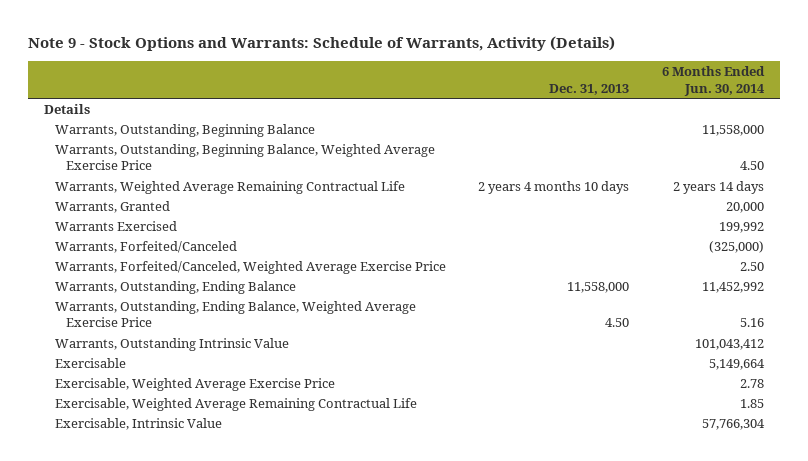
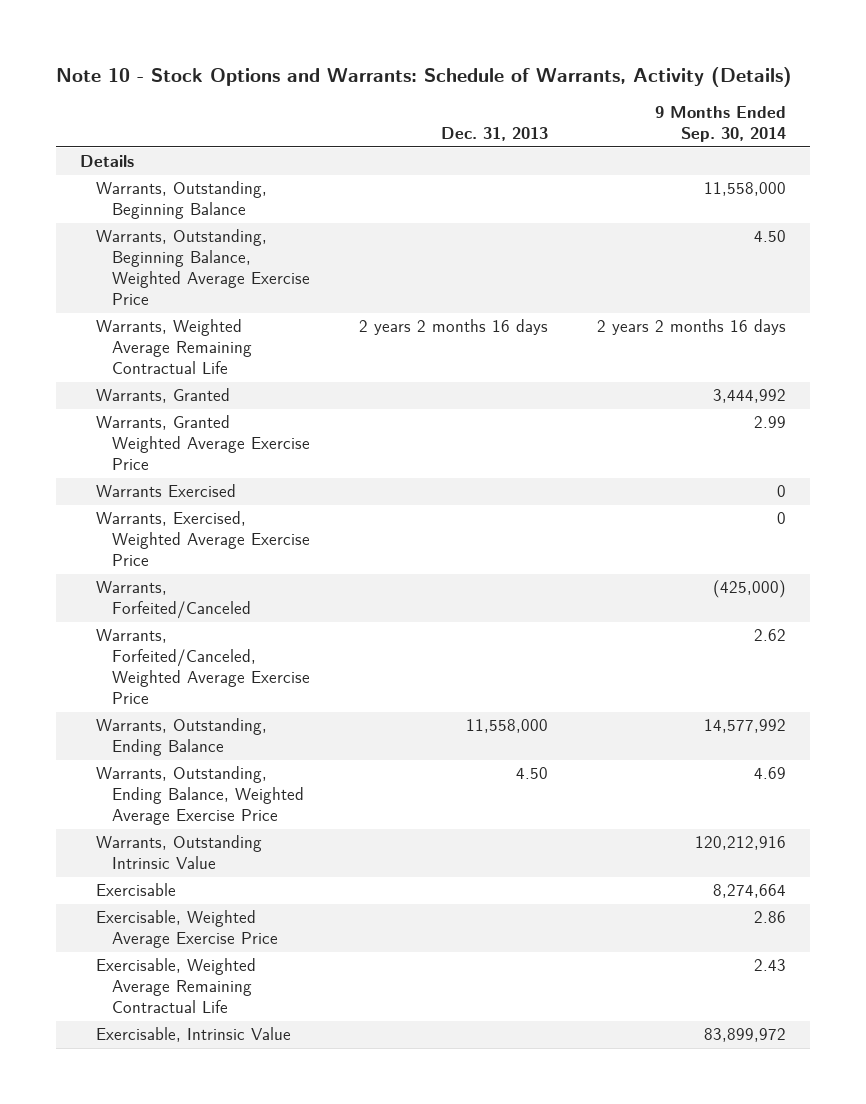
[28,36,616,52] Note 9 - Stock Options and Warrants: Schedule of Warrants, Activity (Details) -> [55,67,792,88] Note 10 - Stock Options and Warrants: Schedule of Warrants, Activity (Details)
[661,66,765,96] 6 Months Ended Jun. 30, 2014 -> none
none -> [654,106,786,143] 9 Months Ended Sep. 30, 2014
[478,180,630,194] 2 years 4 months 10 days -> [358,319,548,336] 2 years 2 months 16 days
none -> [96,415,311,471] Warrants, Granted Weighted Average Exercise Price
none -> [96,511,311,567] Warrants, Exercised, Weighted Average Exercise Price

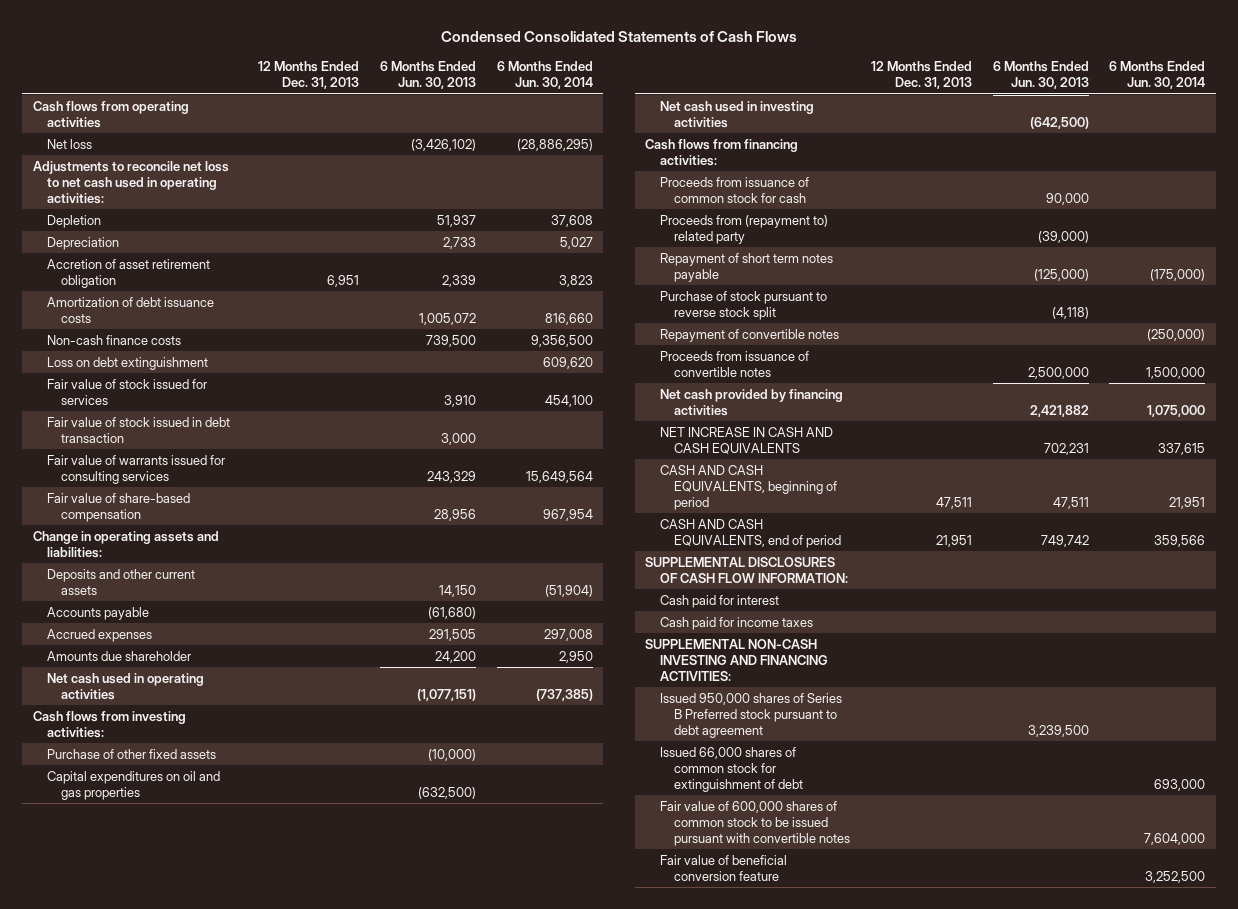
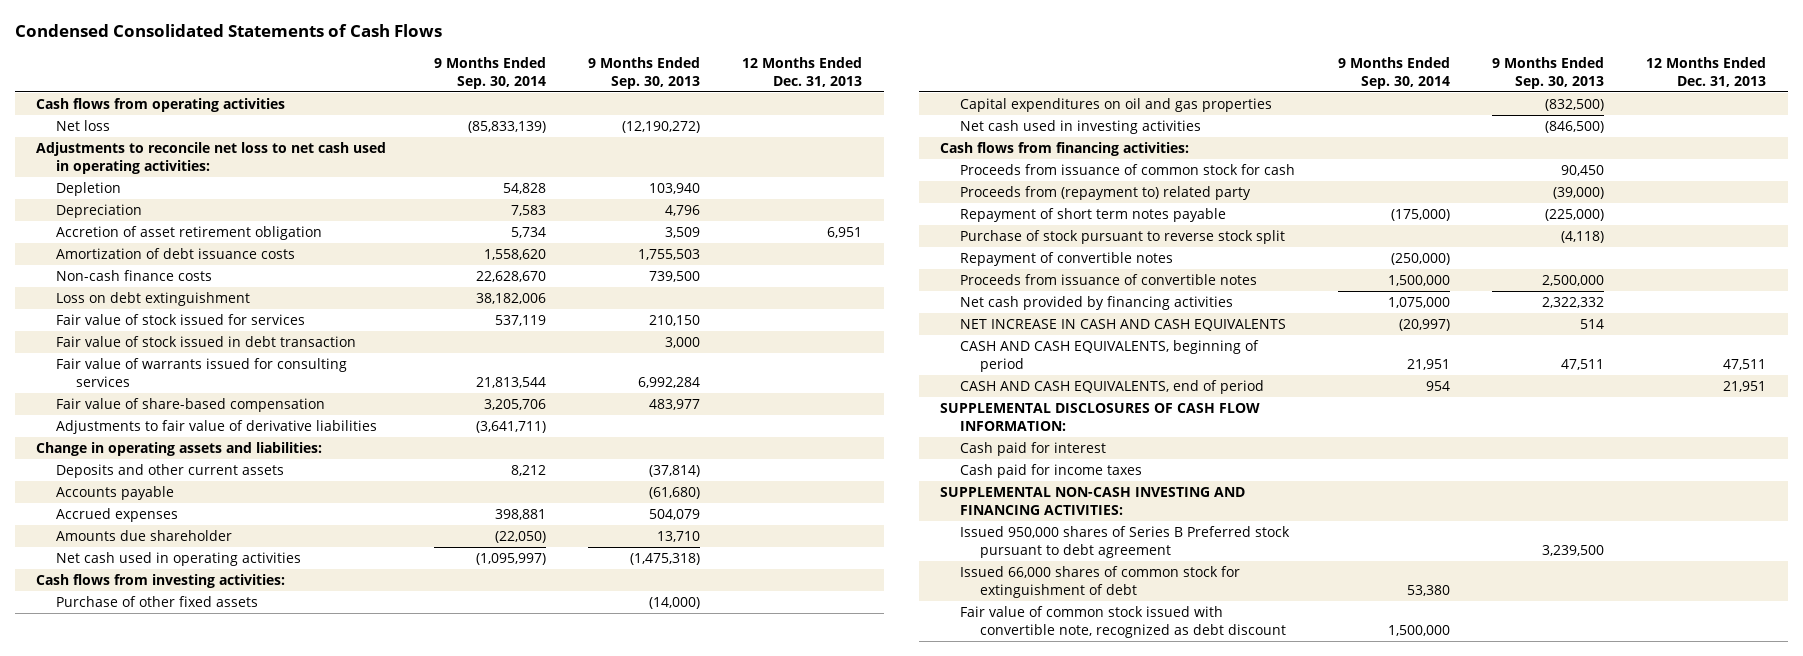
[379,61,476,90] 6 Months Ended Jun. 30, 2013 -> none
[496,61,593,90] 6 Months Ended Jun. 30, 2014 -> none
none -> [433,56,546,89] 9 Months Ended Sep. 30, 2014
none -> [587,56,700,89] 9 Months Ended Sep. 30, 2013
none -> [56,420,378,435] Adjustments to fair value of derivative liabilities
[659,854,787,881] Fair value of beneficial conversion feature -> none
[659,800,851,846] Fair value of 600,000 shares of common stock to be issued pursuant with convertible notes -> [960,606,1286,639] Fair value of common stock issued with convertible note, recognized as debt discount

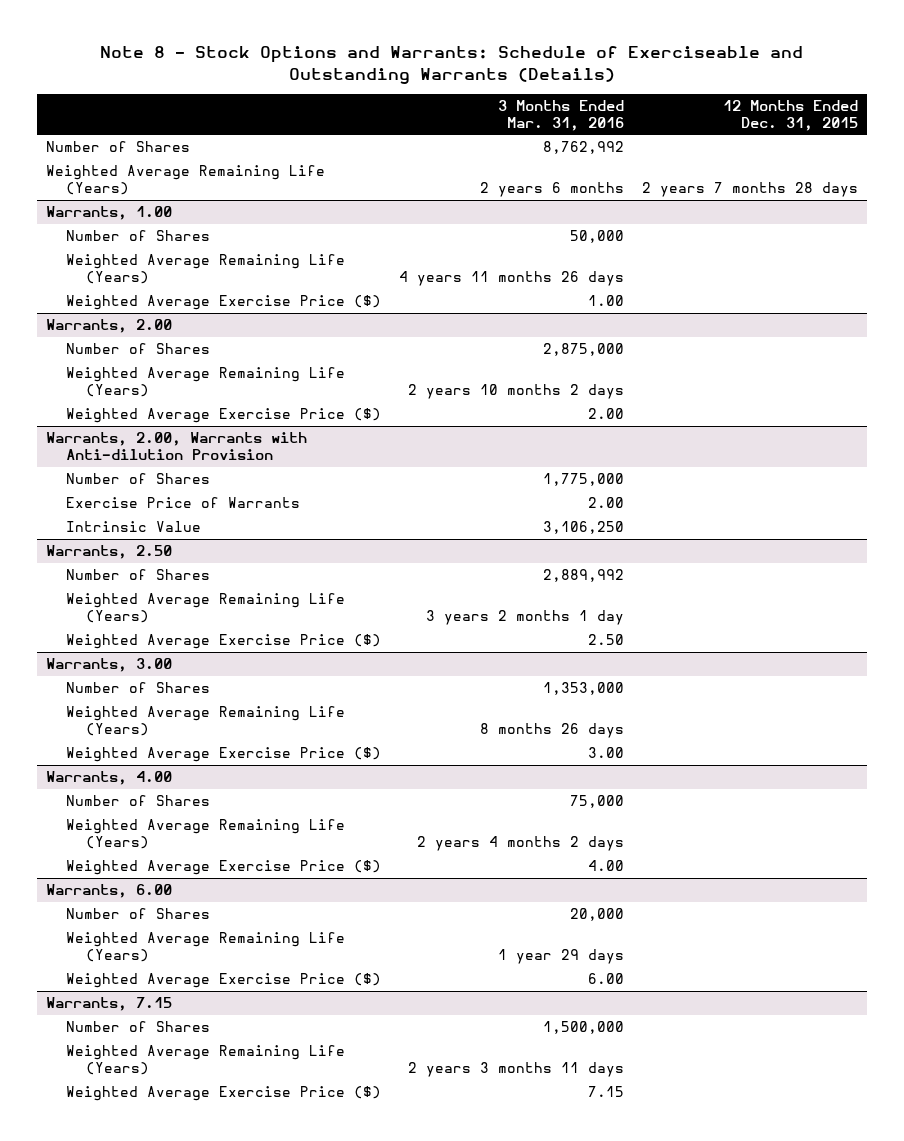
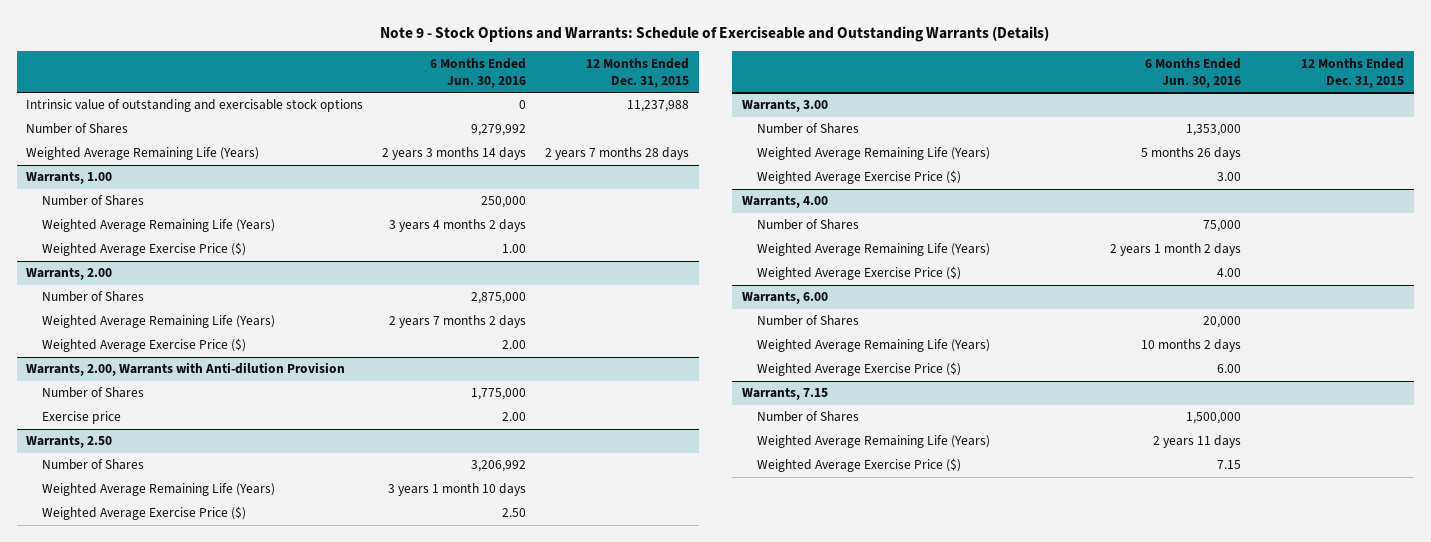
[99,46,803,84] Note 8 - Stock Options and Warrants: Schedule of Exerciseable and Outstanding Warrants (Details) -> [380,25,1050,42] Note 9 - Stock Options and Warrants: Schedule of Exerciseable and Outstanding Warrants (Details)
[497,99,624,131] 3 Months Ended Mar. 31, 2016 -> none
none -> [430,57,527,88] 6 Months Ended Jun. 30, 2016
none -> [26,99,364,113] Intrinsic value of outstanding and exercisable stock options
[65,521,201,533] Intrinsic Value -> none
[65,497,300,509] Exercise Price of Warrants -> [41,411,121,425] Exercise price

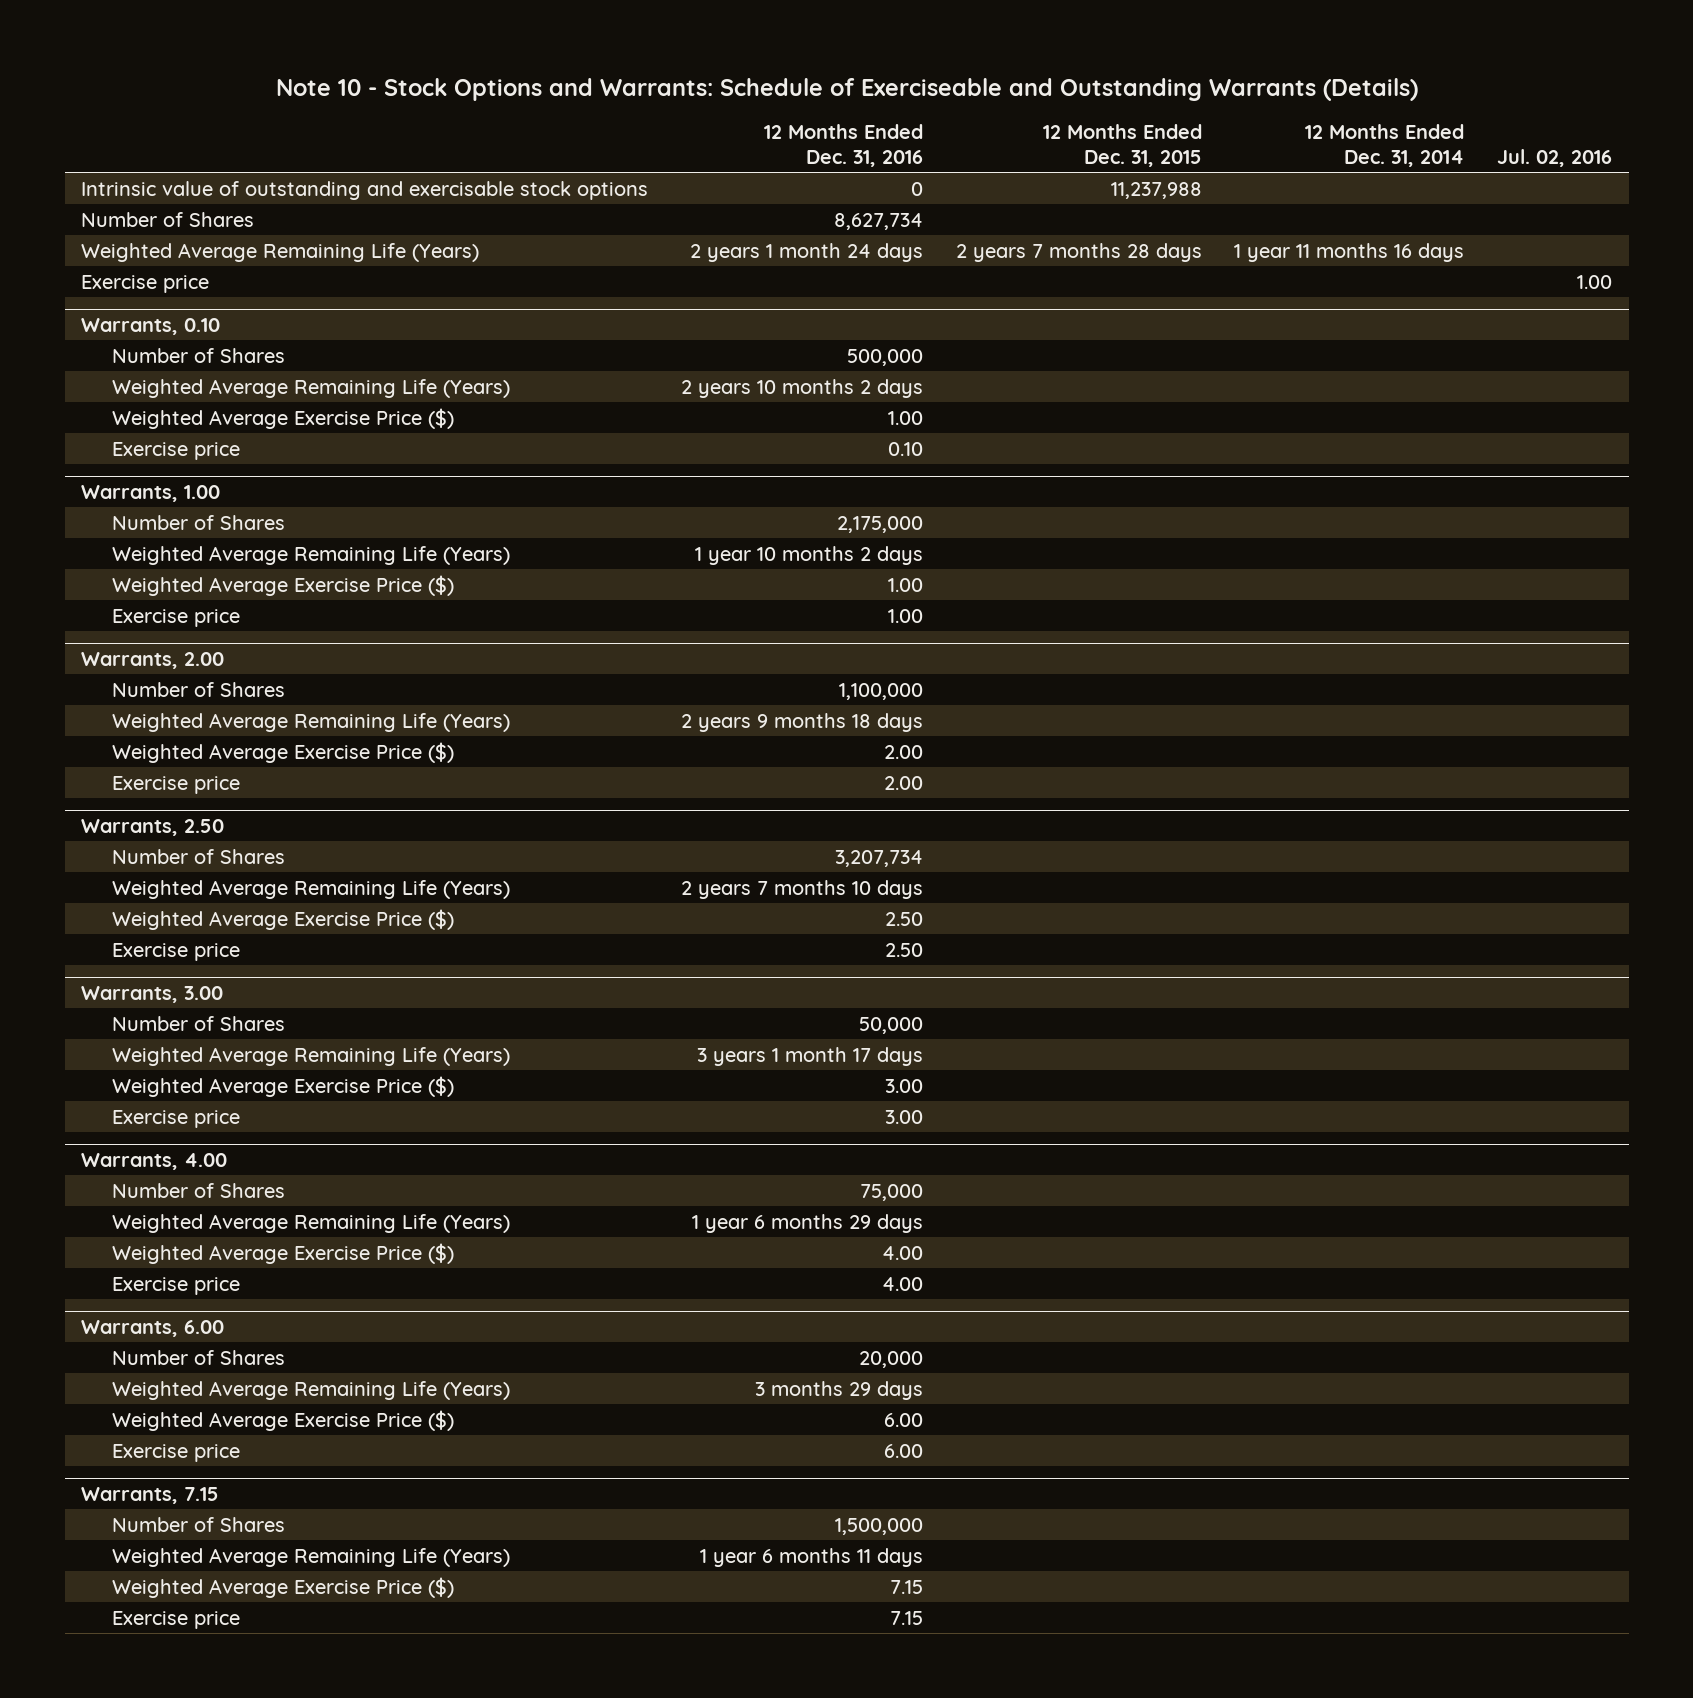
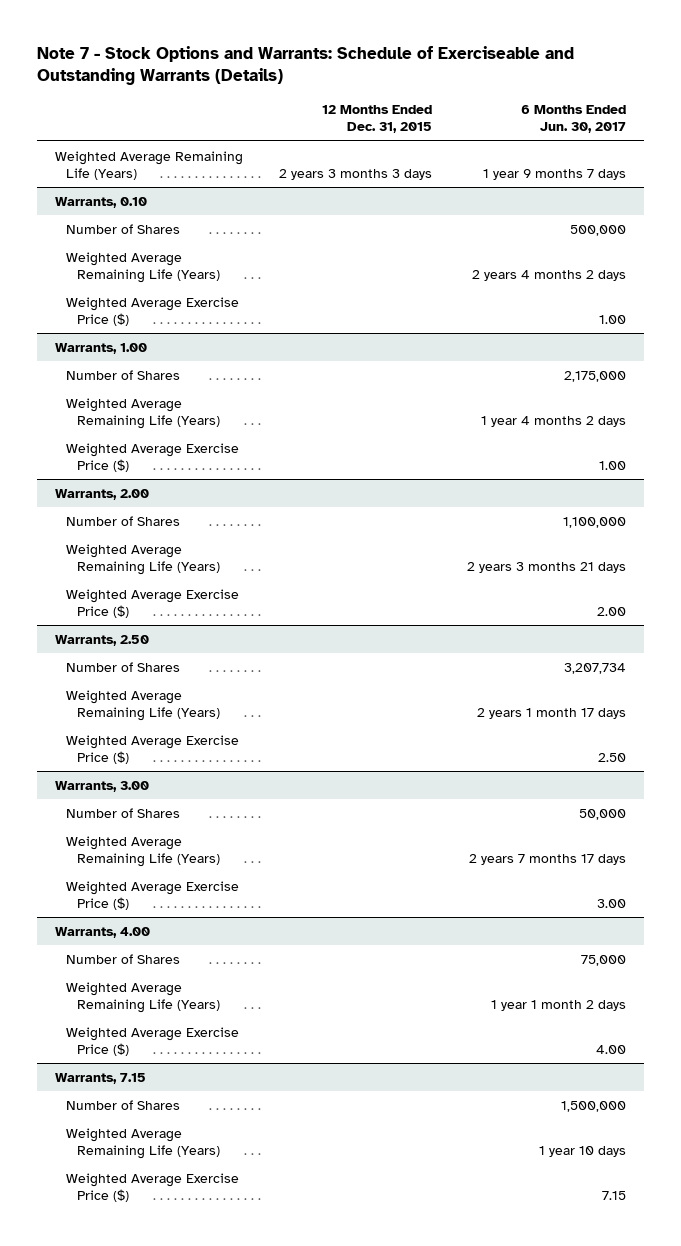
[275,78,1418,102] Note 10 - Stock Options and Warrants: Schedule of Exerciseable and Outstanding Warrants (Details) -> [37,46,575,86] Note 7 - Stock Options and Warrants: Schedule of Exerciseable and Outstanding Warrants (Details)
[763,123,923,168] 12 Months Ended Dec. 31, 2016 -> none
[1305,123,1465,168] 12 Months Ended Dec. 31, 2014 -> none
[1497,149,1613,168] Jul. 02, 2016 -> none
none -> [521,104,627,134] 6 Months Ended Jun. 30, 2017
[81,180,649,200] Intrinsic value of outstanding and exercisable stock options -> none
[81,211,255,227] Number of Shares -> none
[81,274,210,293] Exercise price -> none
[955,242,1202,262] 2 years 7 months 28 days -> [278,169,432,181] 2 years 3 months 3 days
[111,441,240,460] Exercise price -> none
[111,608,240,627] Exercise price -> none
[111,775,240,794] Exercise price -> none
[111,942,240,961] Exercise price -> none
[111,1109,240,1128] Exercise price -> none
[111,1276,240,1295] Exercise price -> none
[81,1320,225,1338] Warrants, 6.00 -> none
[111,1349,285,1365] Number of Shares -> none
[111,1380,510,1400] Weighted Average Remaining Life (Years) -> none
[111,1409,454,1431] Weighted Average Exercise Price ($) -> none
[111,1443,240,1462] Exercise price -> none
[111,1610,240,1629] Exercise price -> none

